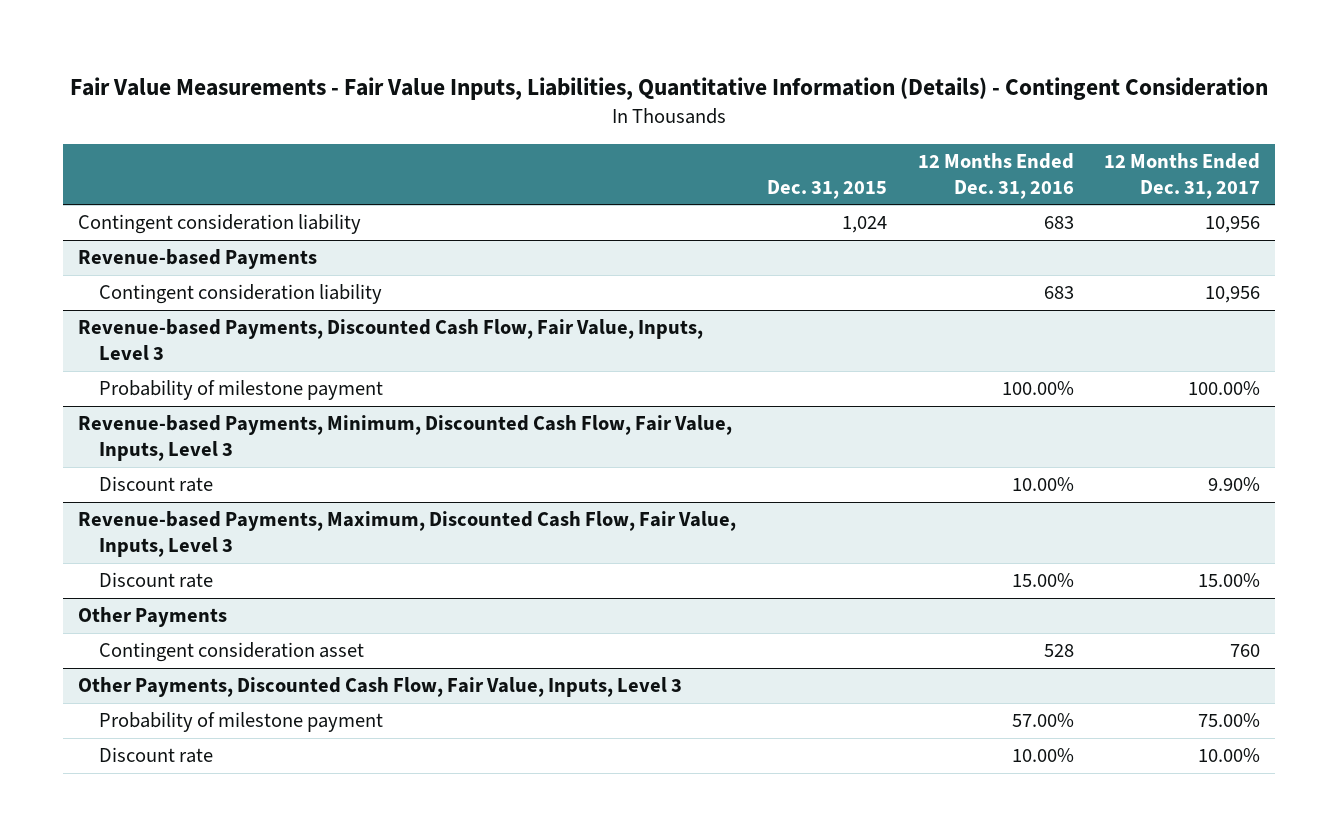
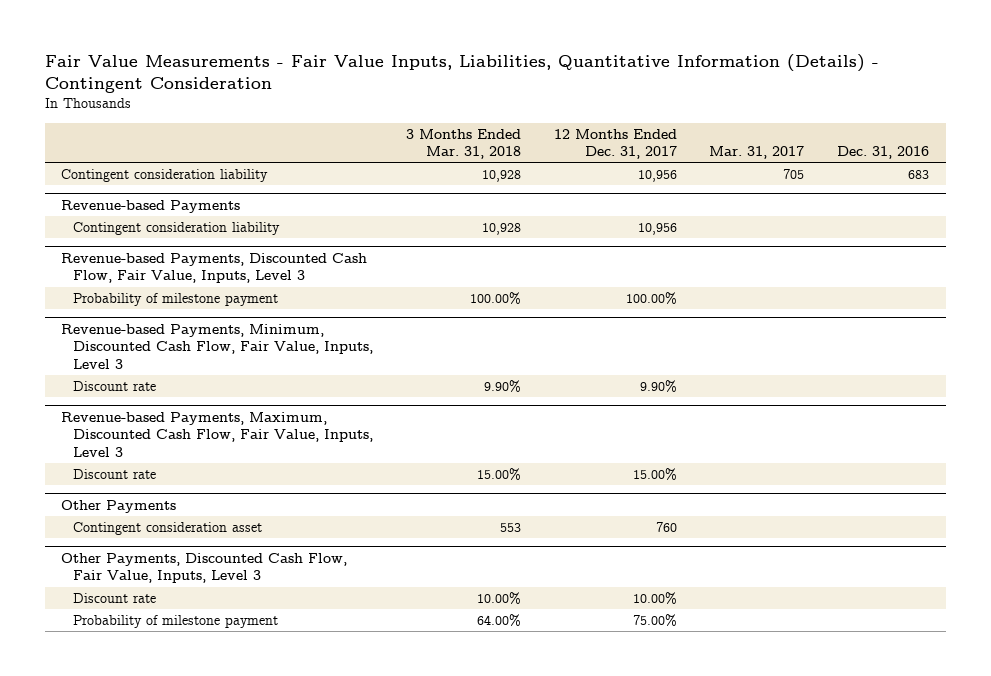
[767,179,888,199] Dec. 31, 2015 -> none
[917,153,1074,199] 12 Months Ended Dec. 31, 2016 -> none
none -> [405,128,521,160] 3 Months Ended Mar. 31, 2018
none -> [709,146,805,160] Mar. 31, 2017
none -> [837,146,930,160] Dec. 31, 2016
[99,712,384,733] Probability of milestone payment -> [72,615,278,629] Probability of milestone payment

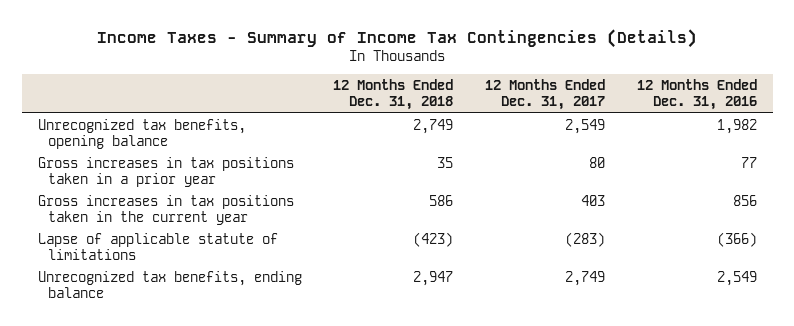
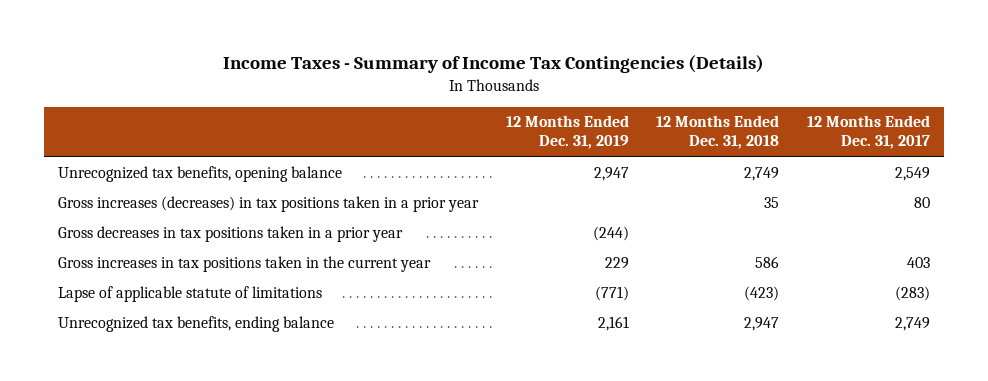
[636,78,757,111] 12 Months Ended Dec. 31, 2016 -> none
none -> [505,115,629,150] 12 Months Ended Dec. 31, 2019
[37,156,294,188] Gross increases in tax positions taken in a prior year -> [57,195,479,212] Gross increases (decreases) in tax positions taken in a prior year
none -> [57,225,403,242] Gross decreases in tax positions taken in a prior year

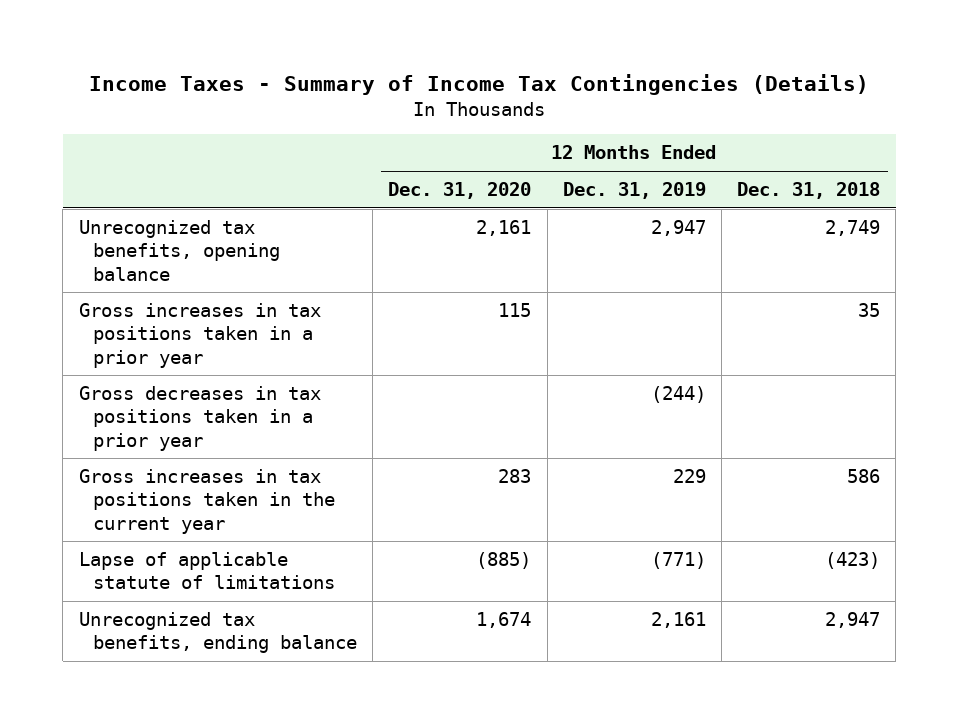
[807,115,931,150] 12 Months Ended Dec. 31, 2017 -> none
none -> [388,182,532,200] Dec. 31, 2020
[57,195,479,212] Gross increases (decreases) in tax positions taken in a prior year -> [78,303,321,368] Gross increases in tax positions taken in a prior year

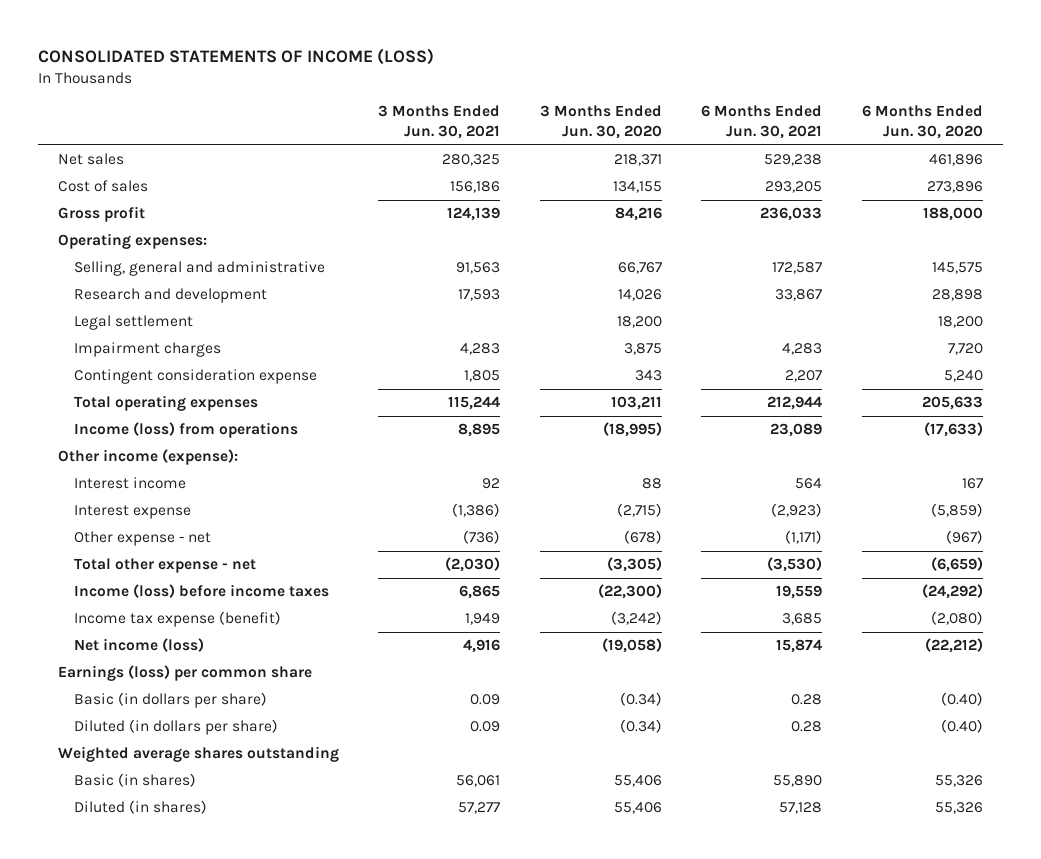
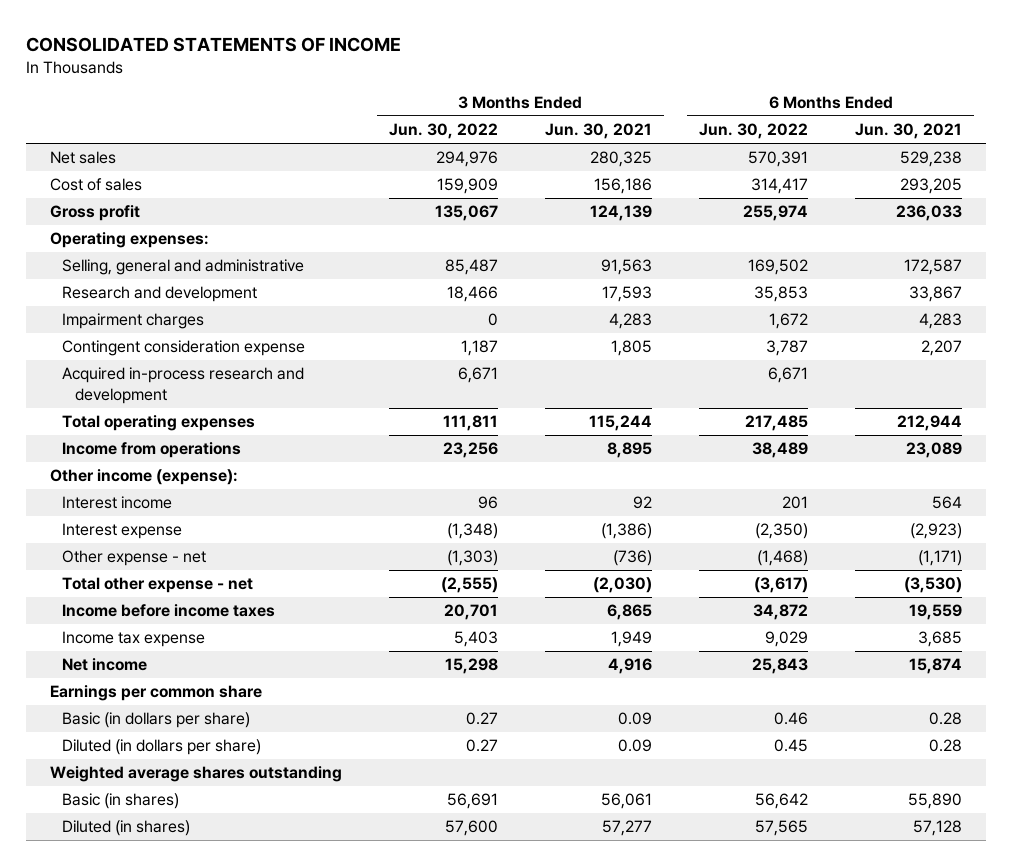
[38,48,435,66] CONSOLIDATED STATEMENTS OF INCOME (LOSS) -> [26,37,402,53] CONSOLIDATED STATEMENTS OF INCOME
[539,105,662,140] 3 Months Ended Jun. 30, 2020 -> none
[861,105,983,140] 6 Months Ended Jun. 30, 2020 -> none
none -> [388,123,498,140] Jun. 30, 2022
none -> [699,123,809,140] Jun. 30, 2022
[73,315,193,331] Legal settlement -> none
none -> [62,367,305,404] Acquired in-process research and development
[73,422,298,439] Income (loss) from operations -> [62,442,242,459] Income from operations
[73,584,329,599] Income (loss) before income taxes -> [62,604,276,618] Income before income taxes
[73,611,281,628] Income tax expense (benefit) -> [62,631,206,648] Income tax expense
[73,638,204,653] Net income (loss) -> [62,658,148,672] Net income
[58,665,313,682] Earnings (loss) per common share -> [49,685,262,702] Earnings per common share

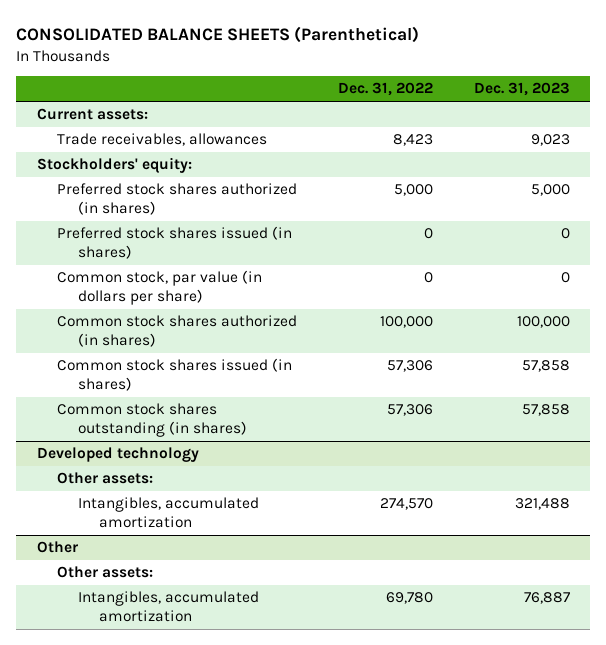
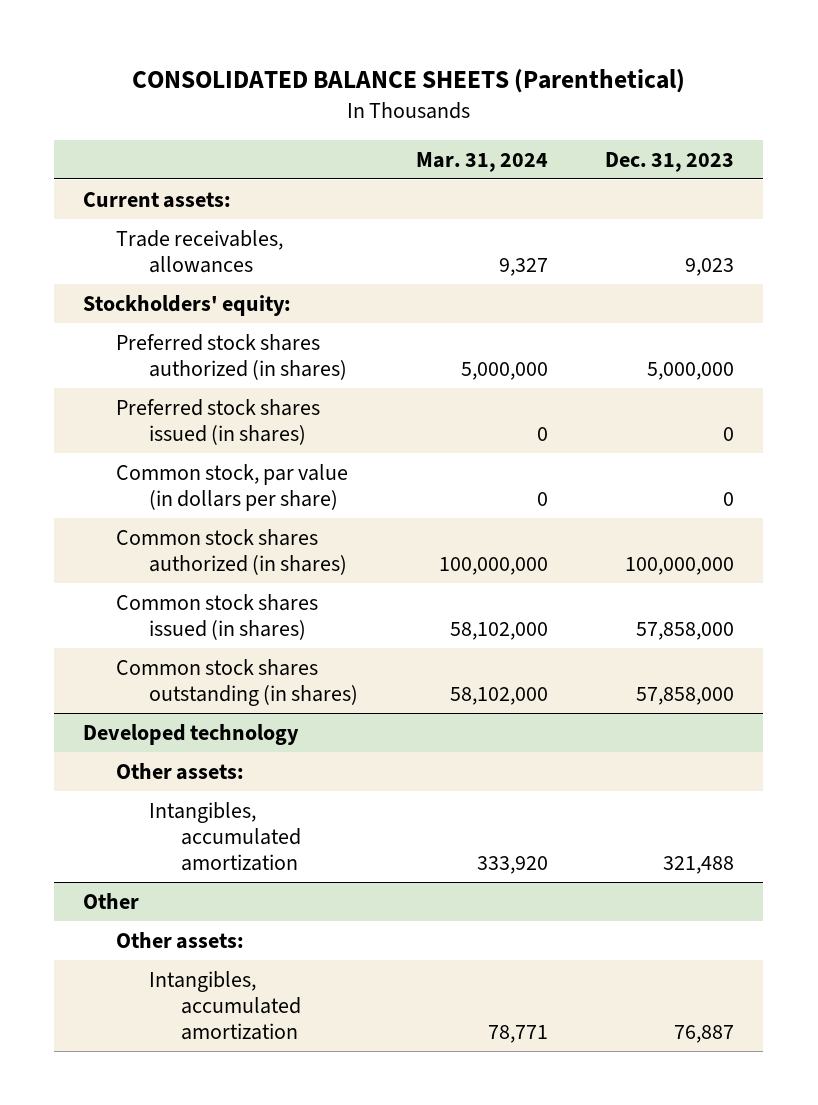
[337,82,433,97] Dec. 31, 2022 -> none
none -> [415,151,548,172] Mar. 31, 2024
[530,184,570,197] 5,000 -> [647,361,735,380] 5,000,000
[516,316,570,329] 100,000 -> [625,556,735,575] 100,000,000
[521,360,570,373] 57,858 -> [636,621,735,640] 57,858,000
[521,404,570,417] 57,858 -> [636,686,735,705] 57,858,000

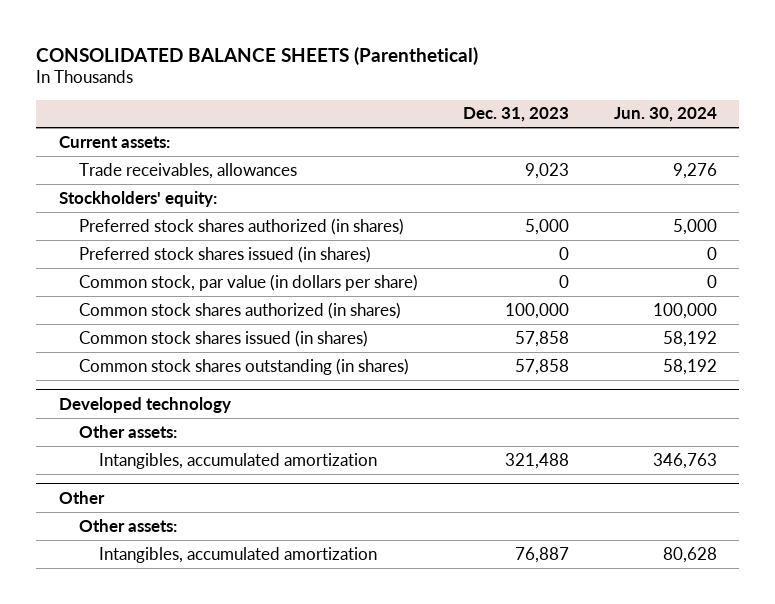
[415,151,548,172] Mar. 31, 2024 -> none
none -> [613,107,717,123] Jun. 30, 2024
[647,361,735,380] 5,000,000 -> [524,218,569,235] 5,000
[625,556,735,575] 100,000,000 -> [504,302,569,319] 100,000
[636,621,735,640] 57,858,000 -> [514,330,569,347] 57,858
[636,686,735,705] 57,858,000 -> [514,358,569,375] 57,858

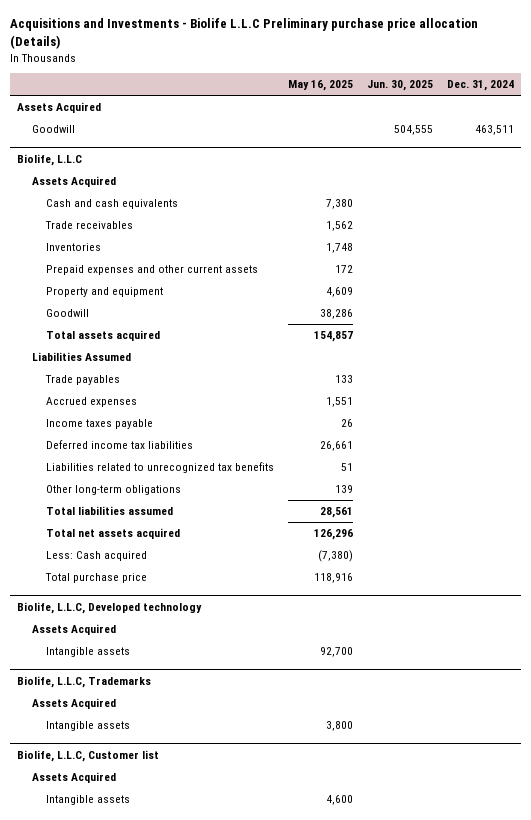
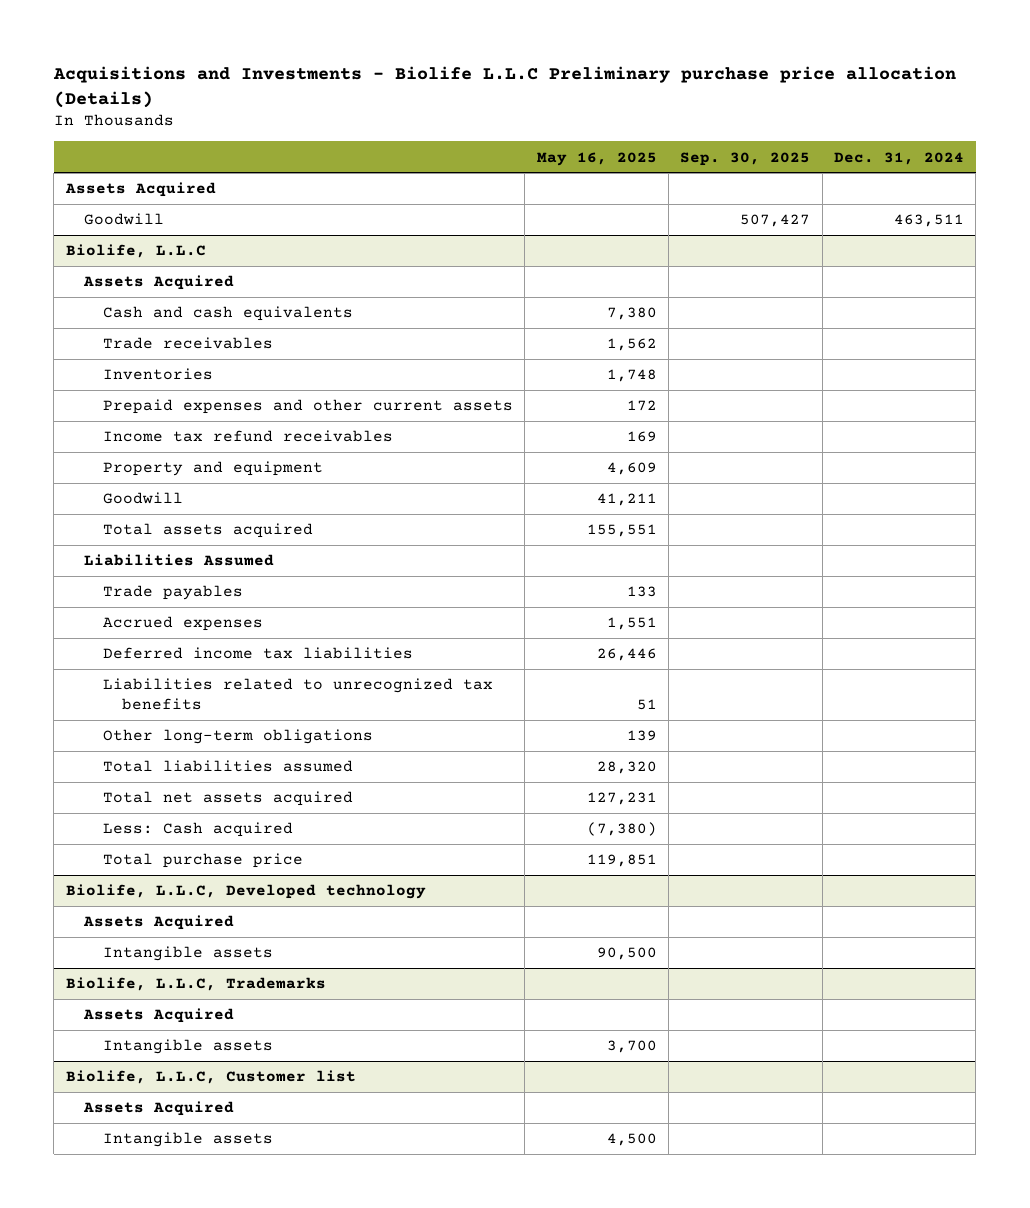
[366,80,433,92] Jun. 30, 2025 -> none
none -> [680,151,811,166] Sep. 30, 2025
none -> [103,430,394,443] Income tax refund receivables
[320,309,354,320] 38,286 -> [596,493,657,507] 41,211
[314,331,354,343] 154,857 -> [586,524,657,538] 155,551
[46,419,154,430] Income taxes payable -> none
[320,441,354,452] 26,661 -> [596,648,657,662] 26,446
[320,507,354,519] 28,561 -> [596,761,657,775] 28,320
[314,529,354,541] 126,296 -> [586,792,657,806] 127,231
[314,573,354,584] 118,916 -> [586,854,657,868] 119,851
[320,647,354,658] 92,700 -> [596,947,657,961] 90,500
[326,721,354,732] 3,800 -> [606,1040,657,1054] 3,700
[326,795,354,806] 4,600 -> [606,1133,657,1147] 4,500

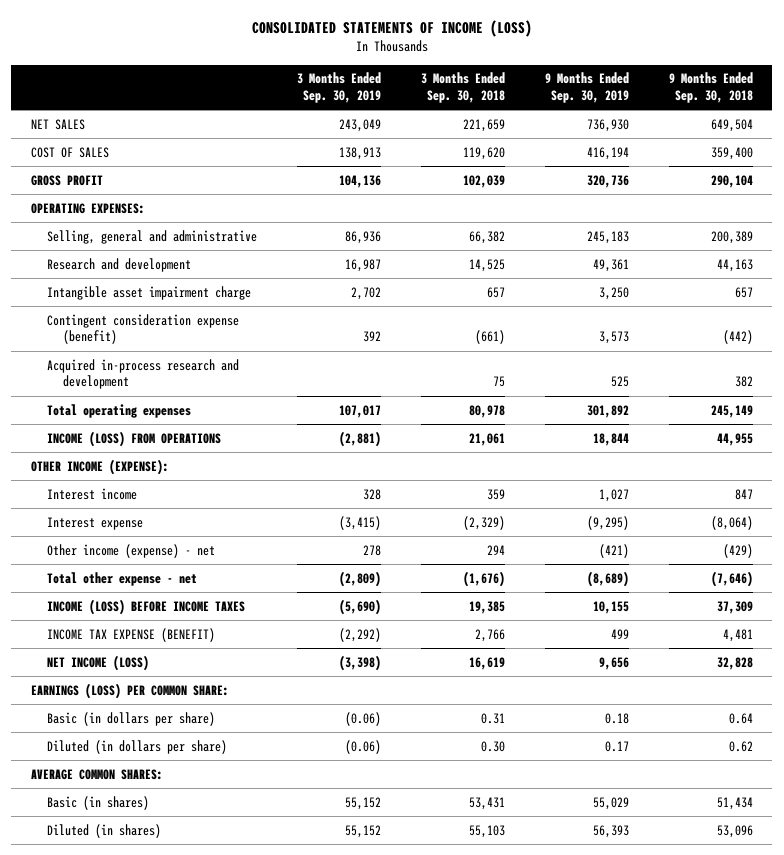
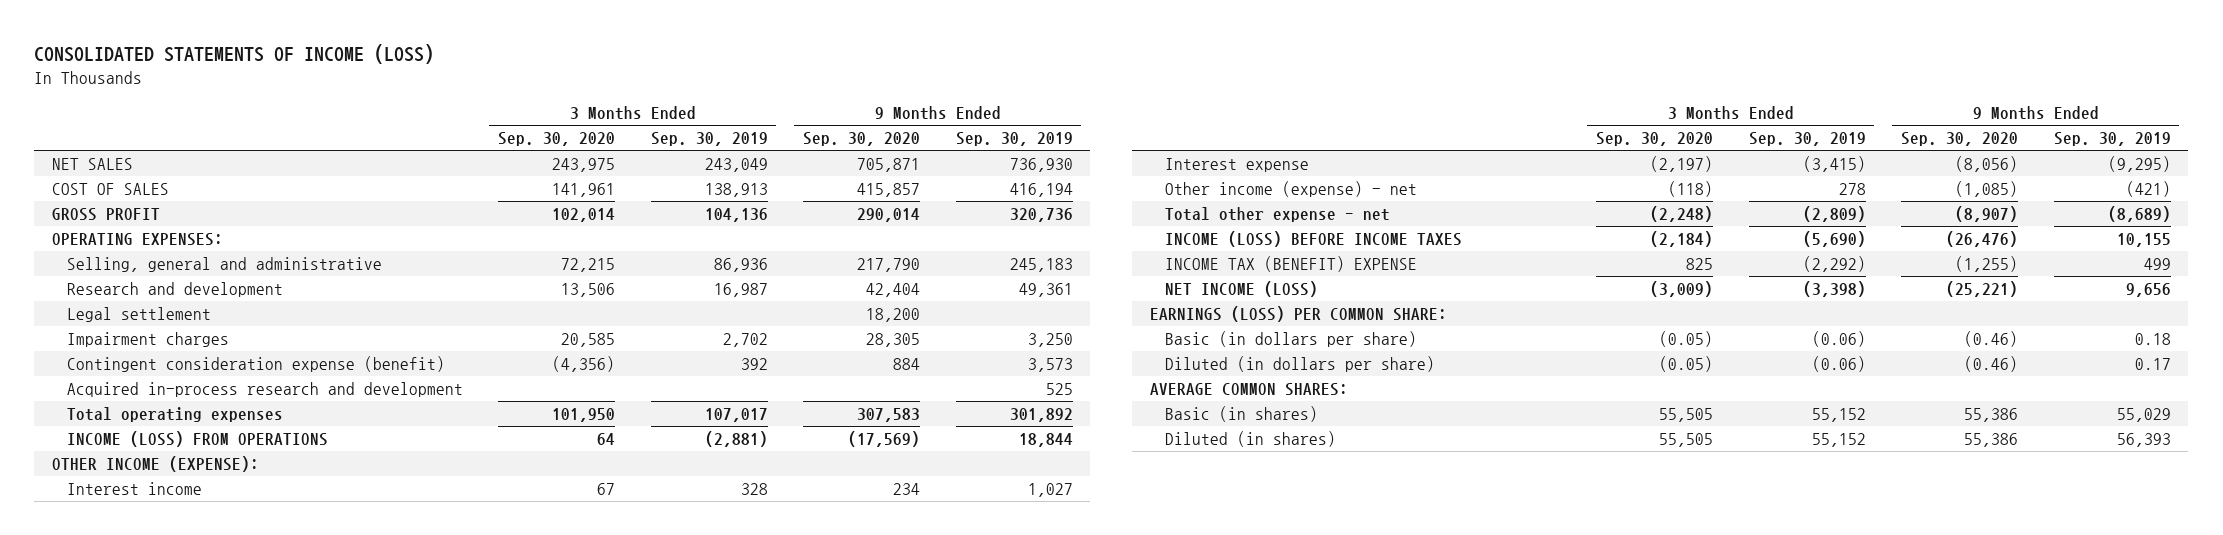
[420,72,505,104] 3 Months Ended Sep. 30, 2018 -> none
[668,72,753,104] 9 Months Ended Sep. 30, 2018 -> none
none -> [498,132,616,147] Sep. 30, 2020
none -> [803,132,921,147] Sep. 30, 2020
none -> [66,307,211,323] Legal settlement
[47,285,252,300] Intangible asset impairment charge -> [66,332,229,348] Impairment charges
[47,627,216,642] INCOME TAX EXPENSE (BENEFIT) -> [1164,256,1417,273] INCOME TAX (BENEFIT) EXPENSE

